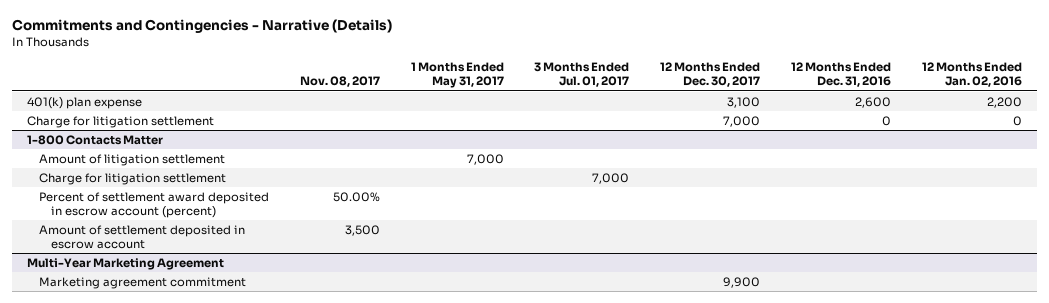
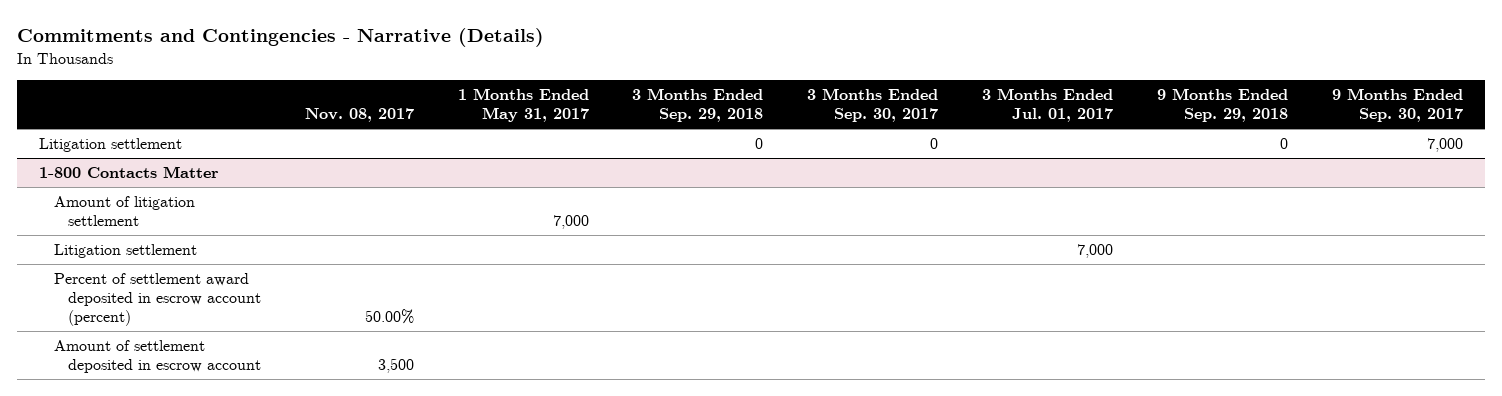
[660,62,761,88] 12 Months Ended Dec. 30, 2017 -> none
[791,62,892,88] 12 Months Ended Dec. 31, 2016 -> none
[921,62,1022,88] 12 Months Ended Jan. 02, 2016 -> none
none -> [632,88,764,123] 3 Months Ended Sep. 29, 2018
none -> [807,88,939,123] 3 Months Ended Sep. 30, 2017
none -> [1157,88,1289,123] 9 Months Ended Sep. 29, 2018
none -> [1332,88,1464,123] 9 Months Ended Sep. 30, 2017
[27,96,143,109] 401(k) plan expense -> none
[27,115,215,128] Charge for litigation settlement -> [39,138,183,153] Litigation settlement
[38,172,226,185] Charge for litigation settlement -> [53,244,197,259] Litigation settlement
[27,257,225,270] Multi-Year Marketing Agreement -> none
[38,276,246,289] Marketing agreement commitment -> none

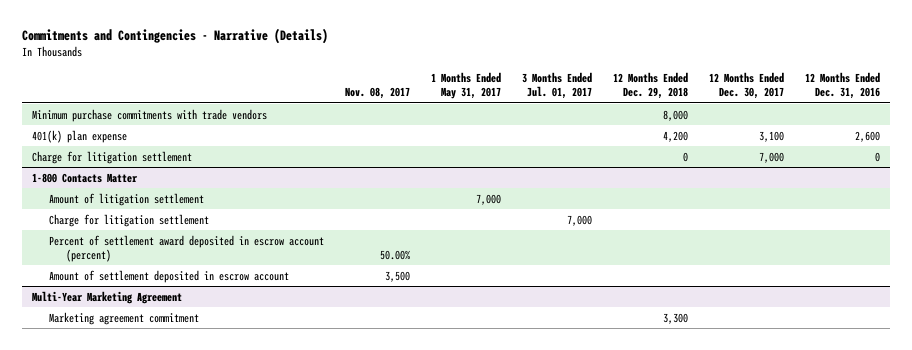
[632,88,764,123] 3 Months Ended Sep. 29, 2018 -> none
[807,88,939,123] 3 Months Ended Sep. 30, 2017 -> none
[1157,88,1289,123] 9 Months Ended Sep. 29, 2018 -> none
[1332,88,1464,123] 9 Months Ended Sep. 30, 2017 -> none
none -> [612,72,688,100] 12 Months Ended Dec. 29, 2018
none -> [708,72,784,100] 12 Months Ended Dec. 30, 2017
none -> [804,72,880,100] 12 Months Ended Dec. 31, 2016
none -> [32,108,268,122] Minimum purchase commitments with trade vendors
none -> [32,129,128,143] 401(k) plan expense
[39,138,183,153] Litigation settlement -> [32,150,193,164] Charge for litigation settlement
[53,244,197,259] Litigation settlement -> [49,213,210,227] Charge for litigation settlement
none -> [32,290,183,304] Multi-Year Marketing Agreement
none -> [49,311,200,325] Marketing agreement commitment

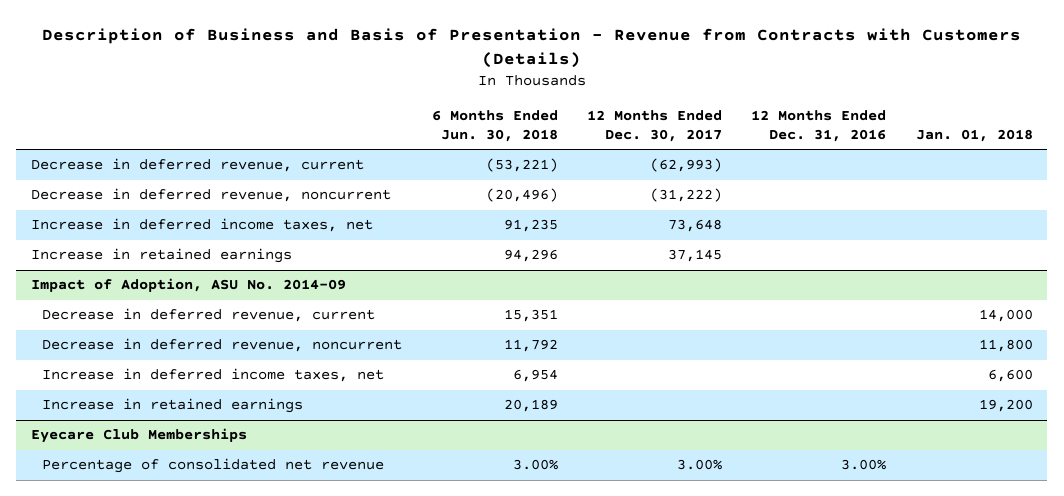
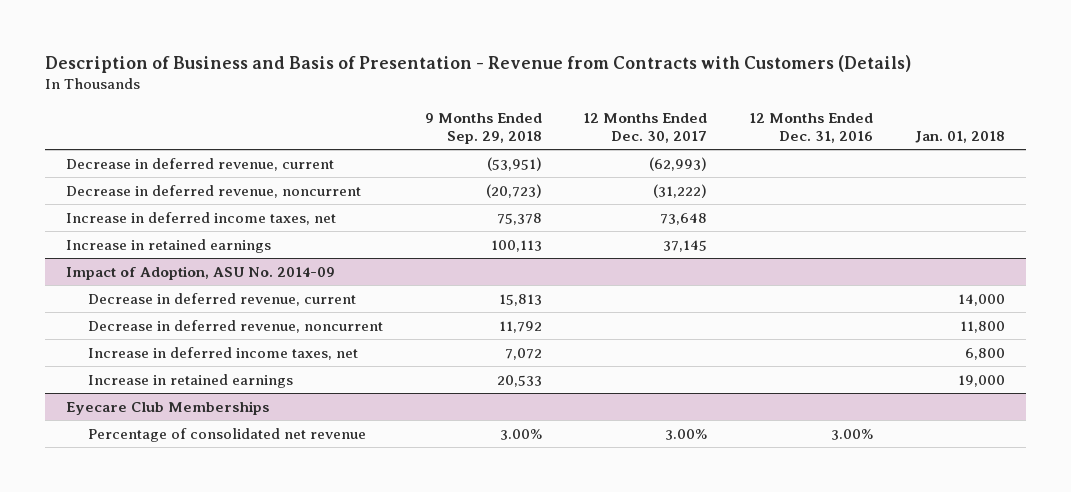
[431,109,558,142] 6 Months Ended Jun. 30, 2018 -> none
none -> [424,113,542,145] 9 Months Ended Sep. 29, 2018
[987,369,1033,383] 6,600 -> [964,347,1005,360] 6,800
[978,399,1033,413] 19,200 -> [957,374,1005,387] 19,000

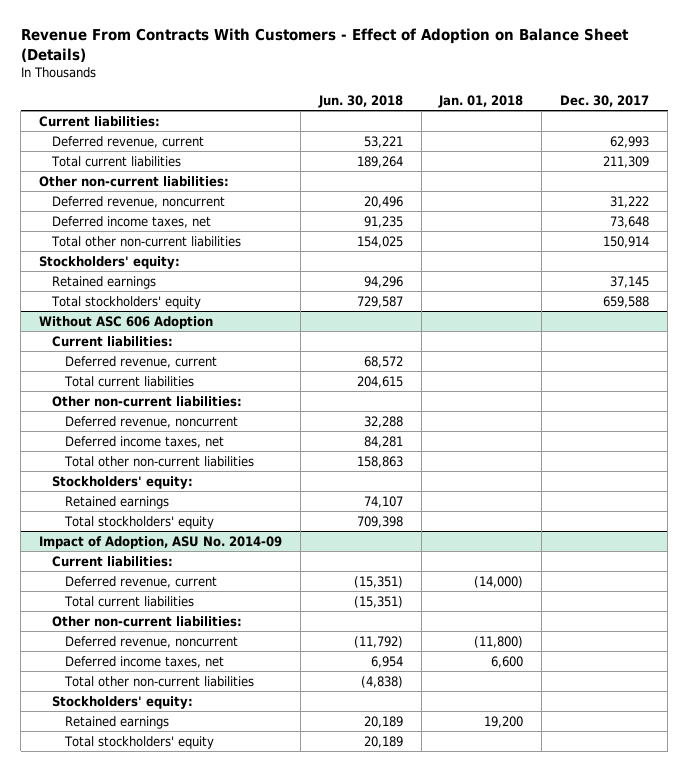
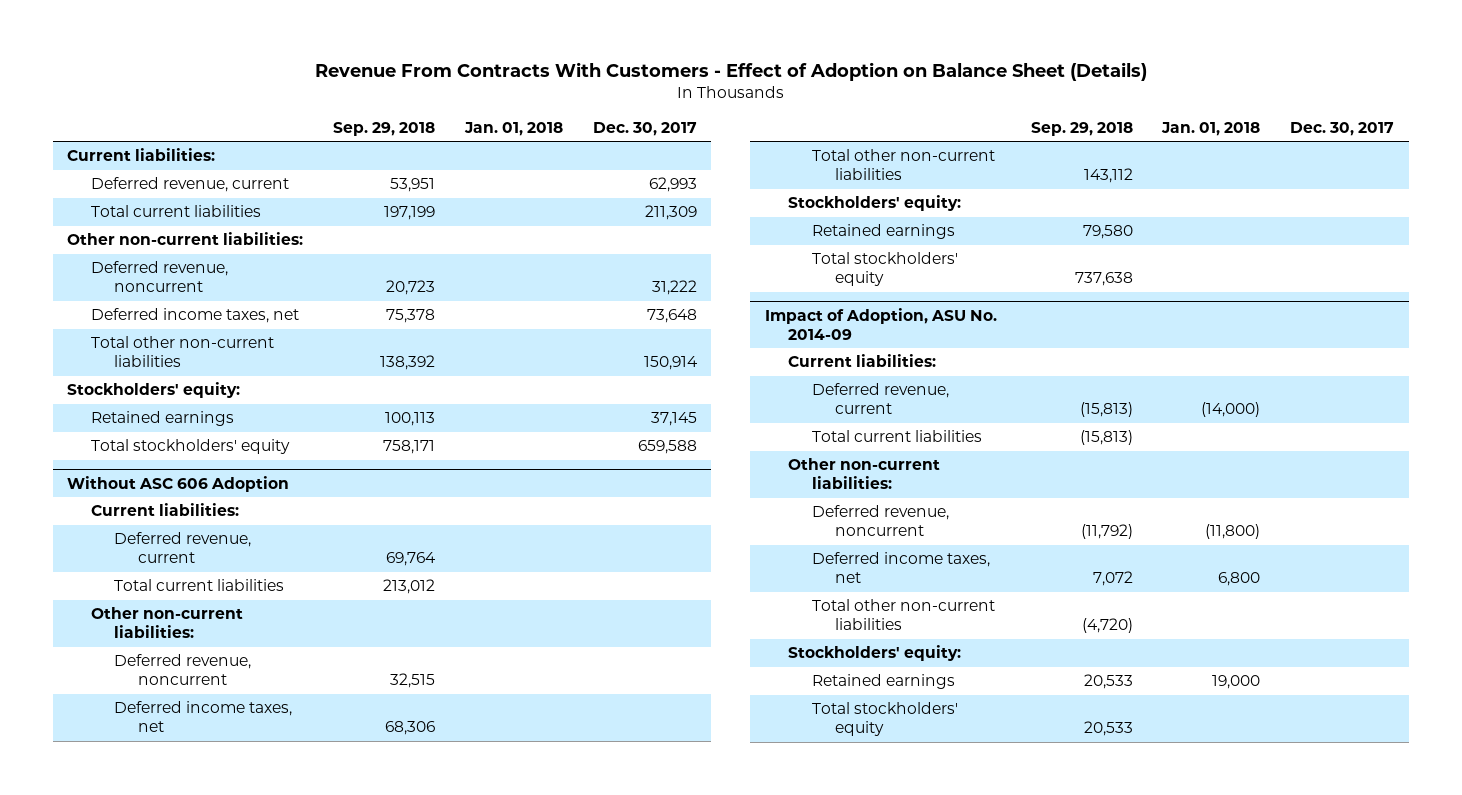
[317,94,403,108] Jun. 30, 2018 -> none
none -> [333,121,436,136] Sep. 29, 2018
[491,655,524,668] 6,600 -> [1218,572,1261,587] 6,800
[484,715,524,728] 19,200 -> [1212,675,1261,690] 19,000

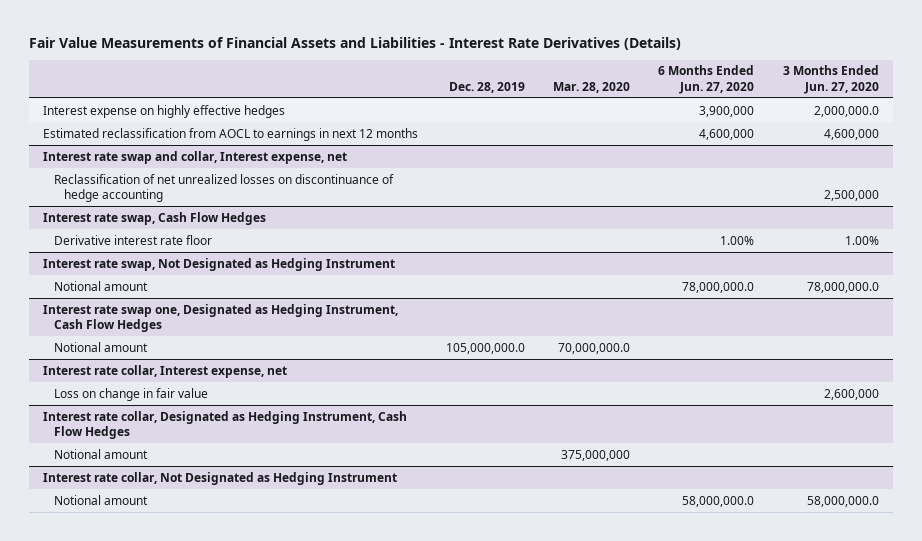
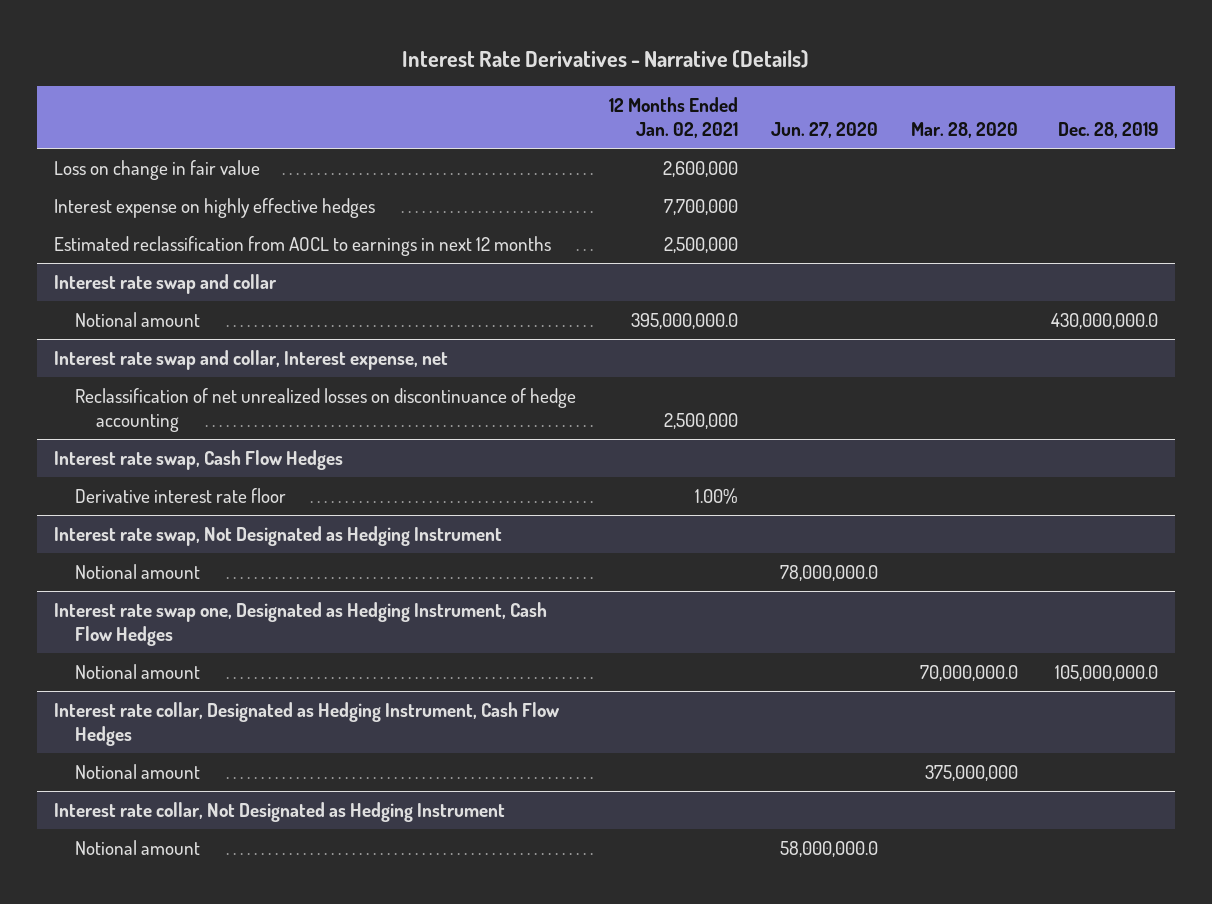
[28,36,681,50] Fair Value Measurements of Financial Assets and Liabilities - Interest Rate Derivatives (Details) -> [401,49,809,68] Interest Rate Derivatives - Narrative (Details)
[658,65,755,94] 6 Months Ended Jun. 27, 2020 -> none
[782,65,879,94] 3 Months Ended Jun. 27, 2020 -> none
none -> [609,97,739,139] 12 Months Ended Jan. 02, 2021
none -> [771,122,879,139] Jun. 27, 2020
none -> [53,160,260,181] Loss on change in fair value
none -> [53,274,277,295] Interest rate swap and collar
none -> [75,312,201,328] Notional amount
[42,364,287,378] Interest rate collar, Interest expense, net -> none
[53,387,208,401] Loss on change in fair value -> none

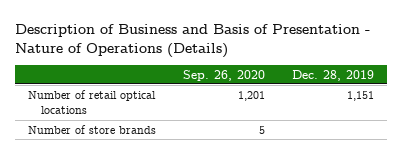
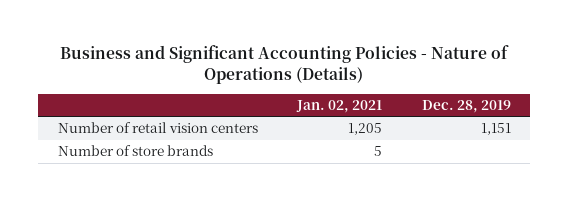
[14,23,370,58] Description of Business and Basis of Presentation - Nature of Operations (Details) -> [60,45,510,85] Business and Significant Accounting Policies - Nature of Operations (Details)
[182,69,265,81] Sep. 26, 2020 -> none
none -> [296,99,383,113] Jan. 02, 2021
[28,89,157,115] Number of retail optical locations -> [57,122,258,134] Number of retail vision centers

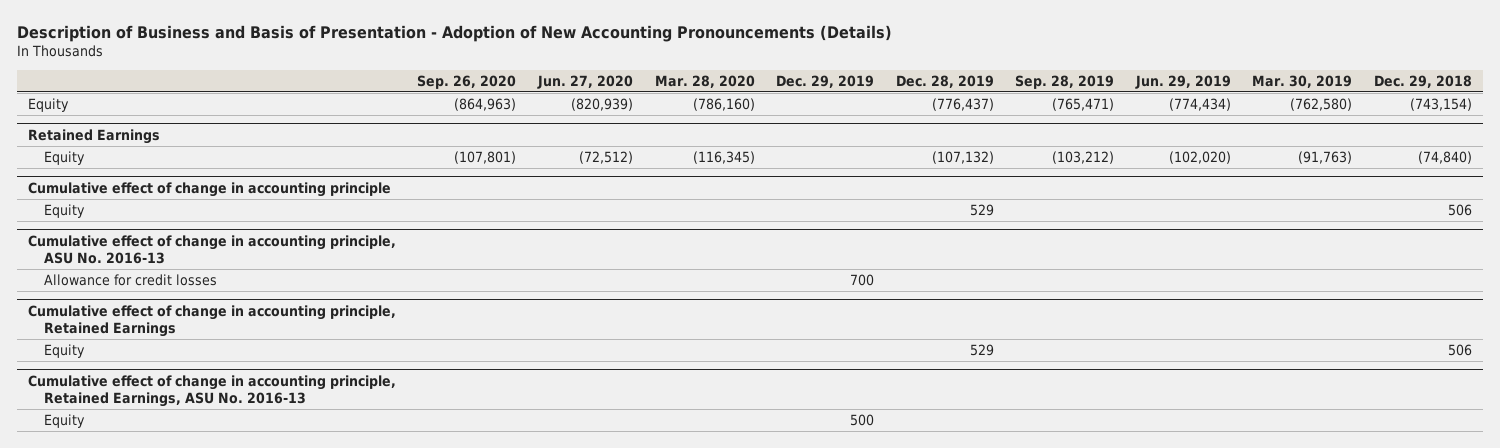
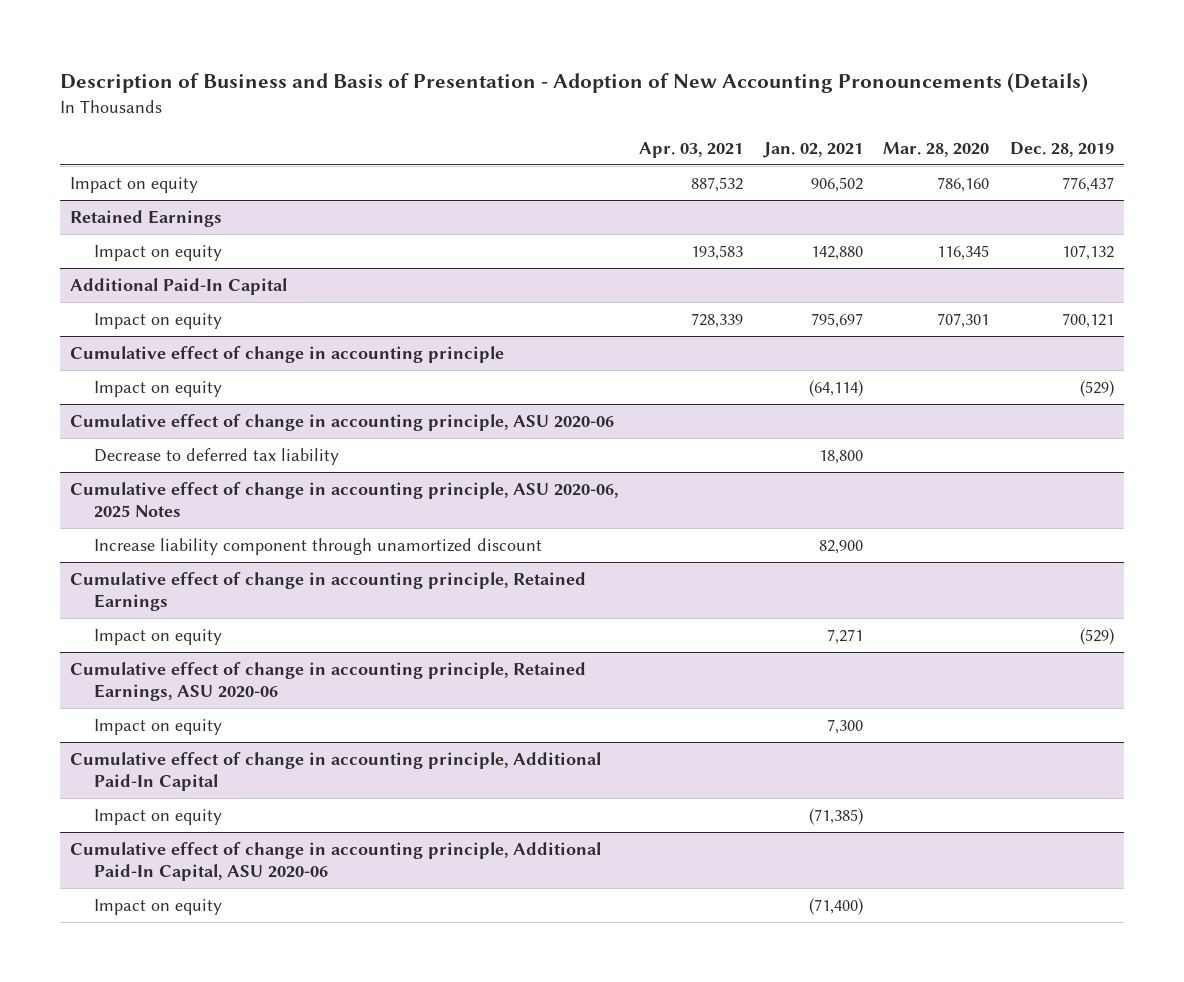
[417,74,517,89] Sep. 26, 2020 -> none
[537,74,634,89] Jun. 27, 2020 -> none
[776,74,875,88] Dec. 29, 2019 -> none
[1015,74,1115,89] Sep. 28, 2019 -> none
[1134,74,1231,89] Jun. 29, 2019 -> none
[1252,74,1353,88] Mar. 30, 2019 -> none
[1374,74,1473,88] Dec. 29, 2018 -> none
none -> [638,141,743,158] Apr. 03, 2021
none -> [762,141,863,158] Jan. 02, 2021
[27,97,69,112] Equity -> [70,176,199,193] Impact on equity
[692,97,755,111] (786,160) -> [937,176,990,192] 786,160
[931,97,994,111] (776,437) -> [1061,176,1114,192] 776,437
[44,150,86,165] Equity -> [93,244,222,261] Impact on equity
[692,150,755,164] (116,345) -> [937,244,990,260] 116,345
[931,150,994,164] (107,132) -> [1061,244,1114,260] 107,132
none -> [70,277,288,295] Additional Paid-In Capital
none -> [93,312,222,329] Impact on equity
[44,273,218,286] Allowance for credit losses -> none
[44,203,86,218] Equity -> [93,380,222,397] Impact on equity
[969,203,994,216] 529 -> [1079,379,1114,397] (529)
[27,234,396,265] Cumulative effect of change in accounting principle, ASU No. 2016-13 -> [70,413,615,431] Cumulative effect of change in accounting principle, ASU 2020-06
none -> [93,447,339,465] Decrease to deferred tax liability
none -> [70,481,619,519] Cumulative effect of change in accounting principle, ASU 2020-06, 2025 Notes
none -> [93,537,542,555] Increase liability component through unamortized discount
[44,343,86,358] Equity -> [93,628,222,645] Impact on equity
[969,343,994,356] 529 -> [1079,627,1114,645] (529)
[27,374,396,408] Cumulative effect of change in accounting principle, Retained Earnings, ASU No. 2016-13 -> [70,661,587,702] Cumulative effect of change in accounting principle, Retained Earnings, ASU 2020-06
[44,413,86,428] Equity -> [93,718,222,735] Impact on equity
none -> [70,751,602,792] Cumulative effect of change in accounting principle, Additional Paid-In Capital
none -> [93,808,222,825] Impact on equity
none -> [70,841,602,882] Cumulative effect of change in accounting principle, Additional Paid-In Capital, ASU 2020-06
none -> [93,898,222,915] Impact on equity

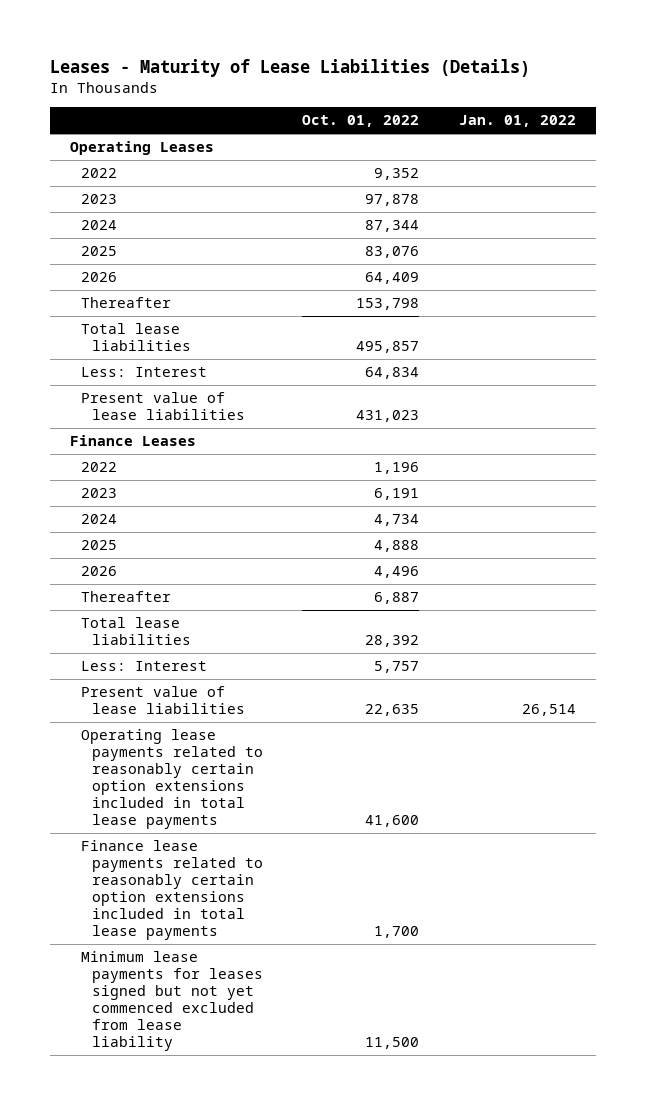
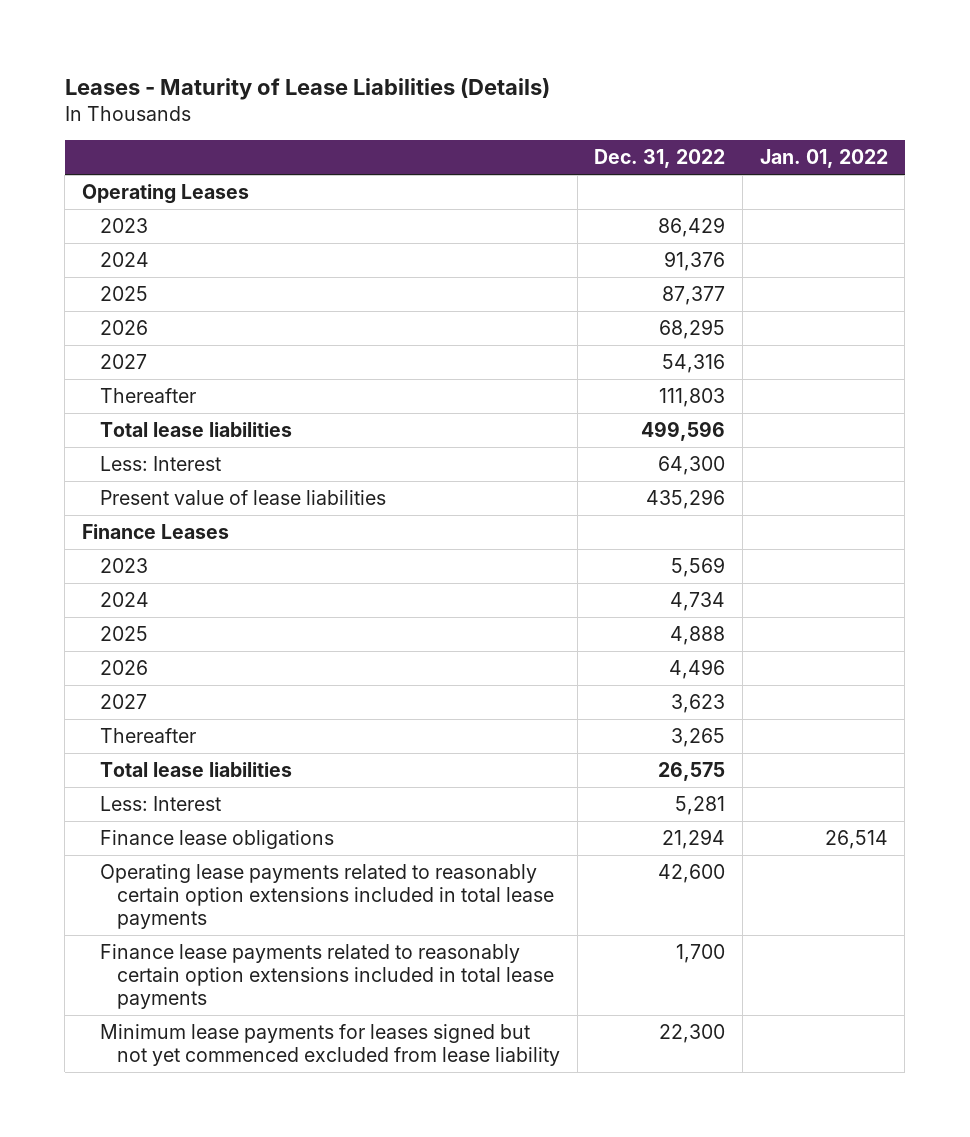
[302,115,420,128] Oct. 01, 2022 -> none
none -> [594,149,726,169] Dec. 31, 2022
[80,168,117,179] 2022 -> none
none -> [99,354,147,370] 2027
[80,462,117,473] 2022 -> none
none -> [99,694,147,710] 2027
[80,686,245,715] Present value of lease liabilities -> [99,830,334,850] Finance lease obligations

